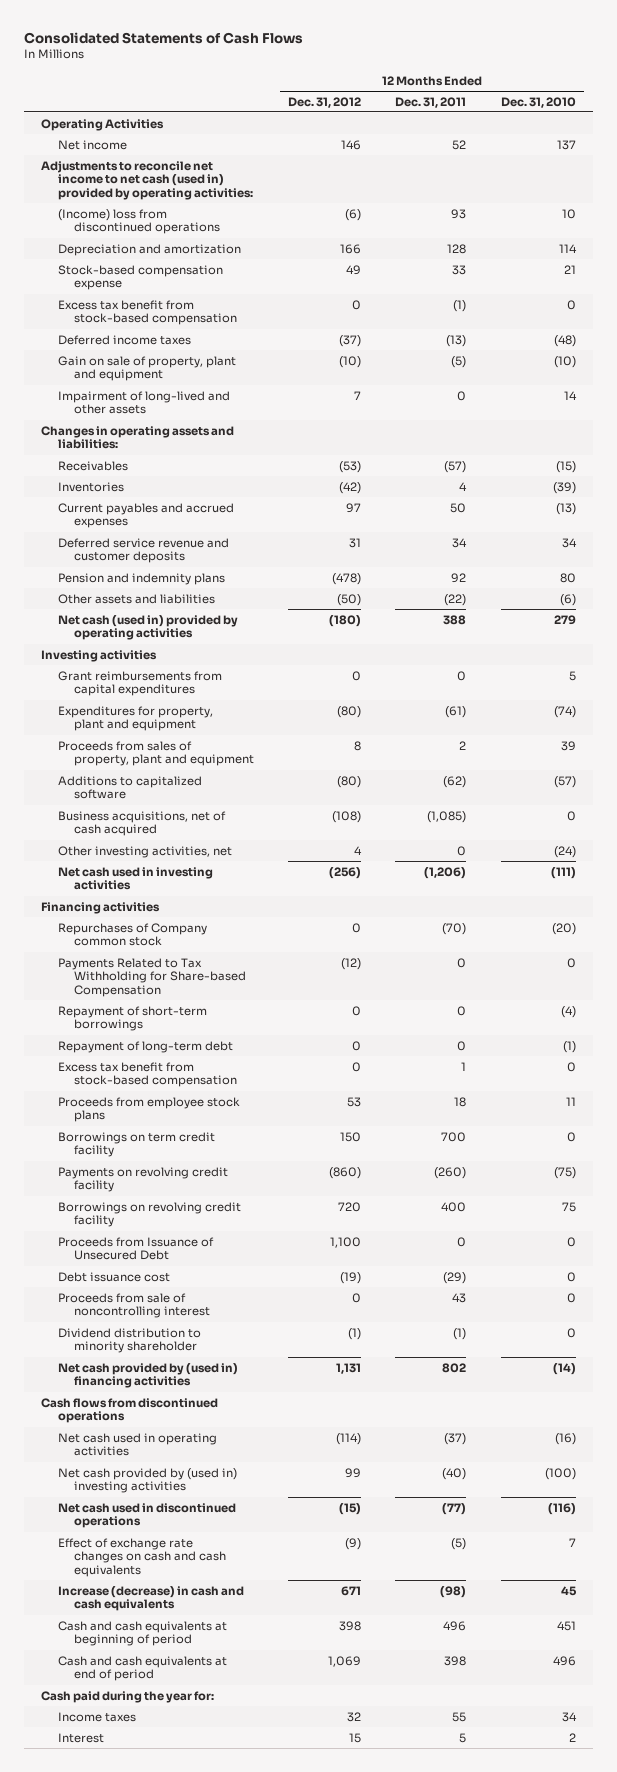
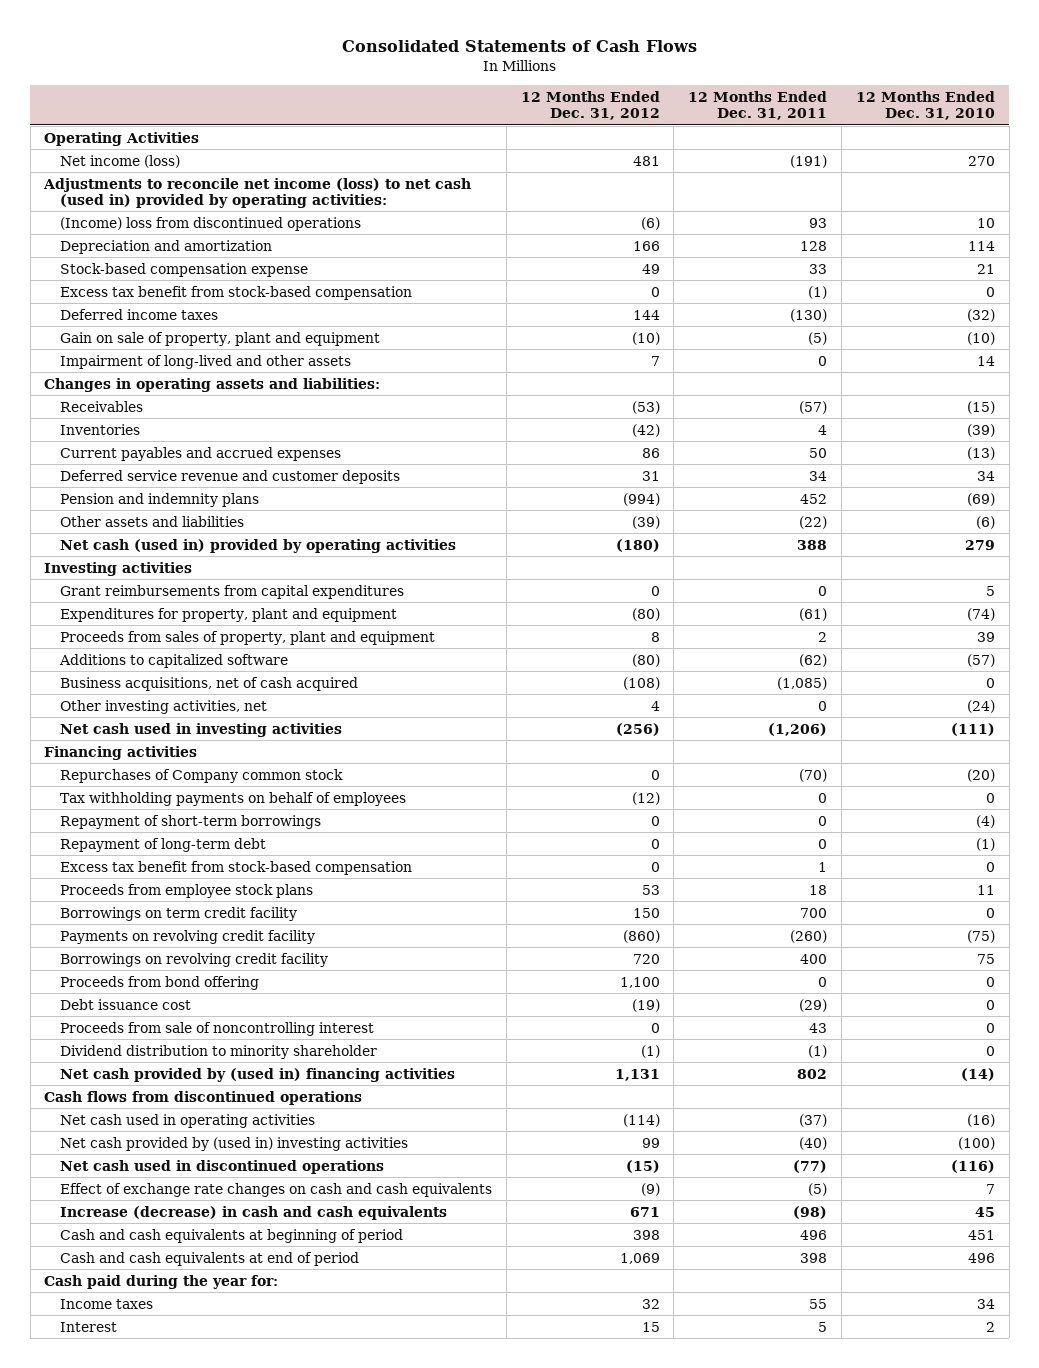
[57,139,127,150] Net income -> [59,154,180,168] Net income (loss)
[341,139,362,150] 146 -> [632,155,660,166] 481
[452,139,467,150] 52 -> [790,154,828,168] (191)
[556,139,576,150] 137 -> [967,155,995,166] 270
[41,160,253,201] Adjustments to reconcile net income to net cash (used in) provided by operating activities: -> [43,177,472,209] Adjustments to reconcile net income (loss) to net cash (used in) provided by operating activities:
[339,334,362,347] (37) -> [632,309,660,320] 144
[446,334,467,347] (13) -> [790,308,828,322] (130)
[553,334,576,347] (48) -> [966,308,995,322] (32)
[346,502,362,513] 97 -> [641,447,660,458] 86
[332,572,362,585] (478) -> [622,492,660,506] (994)
[451,572,467,583] 92 -> [800,493,828,504] 452
[559,572,576,583] 80 -> [966,492,995,506] (69)
[337,593,362,606] (50) -> [631,515,660,529] (39)
[57,957,247,998] Payments Related to Tax Withholding for Share-based Compensation -> [59,791,406,806] Tax withholding payments on behalf of employees
[57,1236,214,1261] Proceeds from Issuance of Unsecured Debt -> [59,975,259,990] Proceeds from bond offering

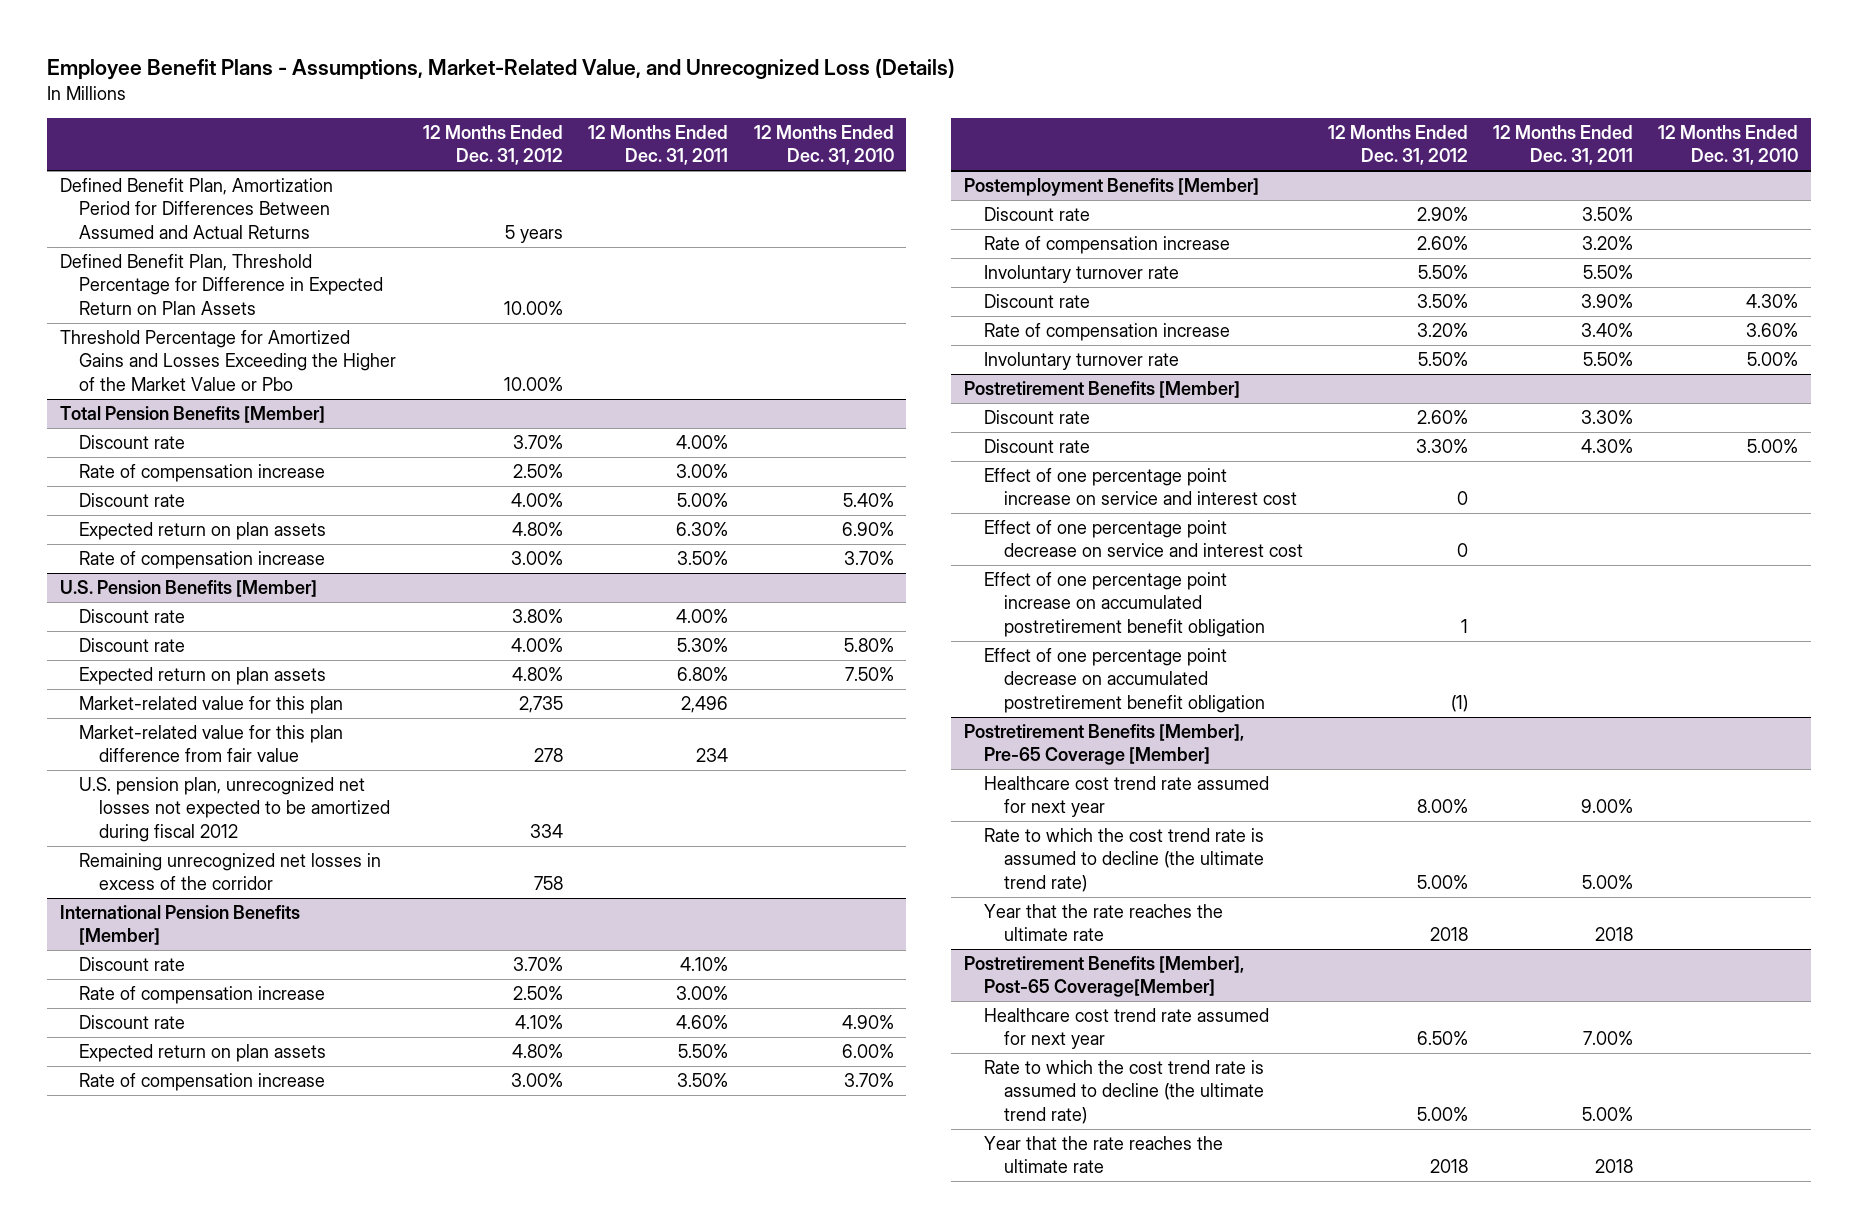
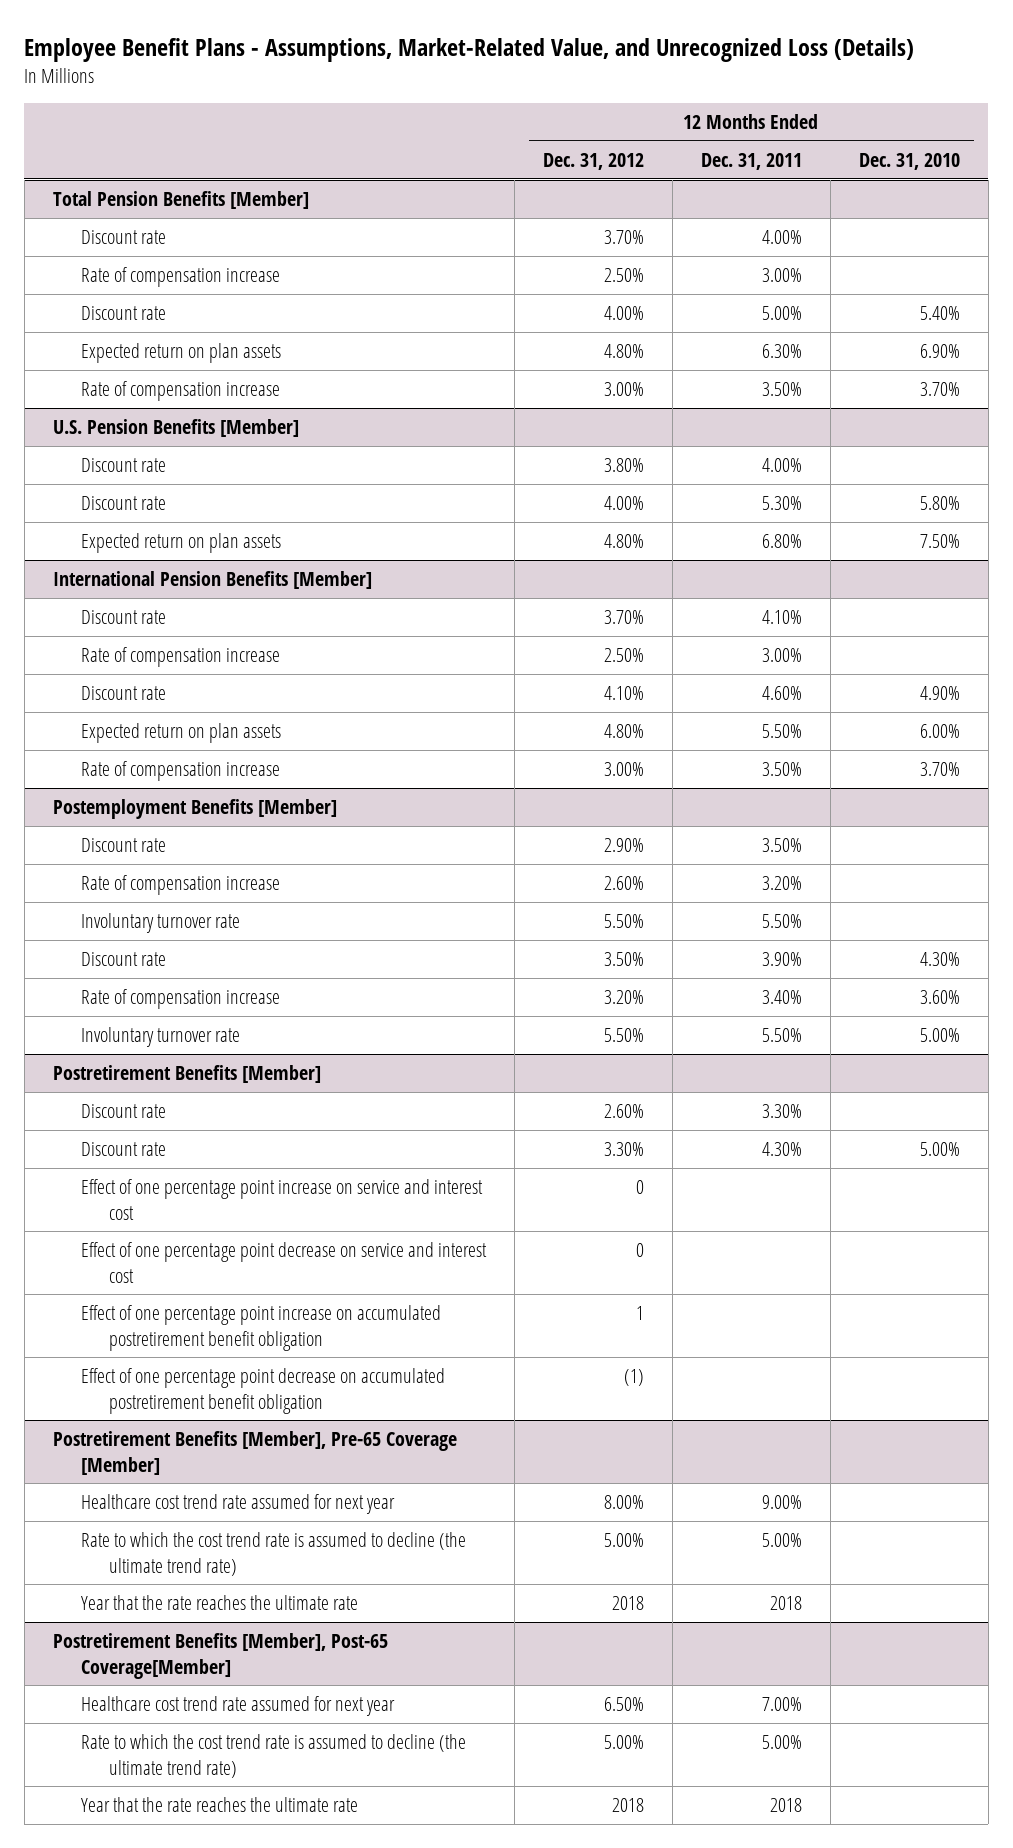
[59,178,333,239] Defined Benefit Plan, Amortization Period for Differences Between Assumed and Actual Returns -> none
[59,254,384,315] Defined Benefit Plan, Threshold Percentage for Difference in Expected Return on Plan Assets -> none
[59,330,397,391] Threshold Percentage for Amortized Gains and Losses Exceeding the Higher of the Market Value or Pbo -> none
[79,696,344,715] Market-related value for this plan -> none
[79,725,344,763] Market-related value for this plan difference from fair value -> none
[79,777,391,842] U.S. pension plan, unrecognized net losses not expected to be amortized during fiscal 2012 -> none
[79,853,382,891] Remaining unrecognized net losses in excess of the corridor -> none

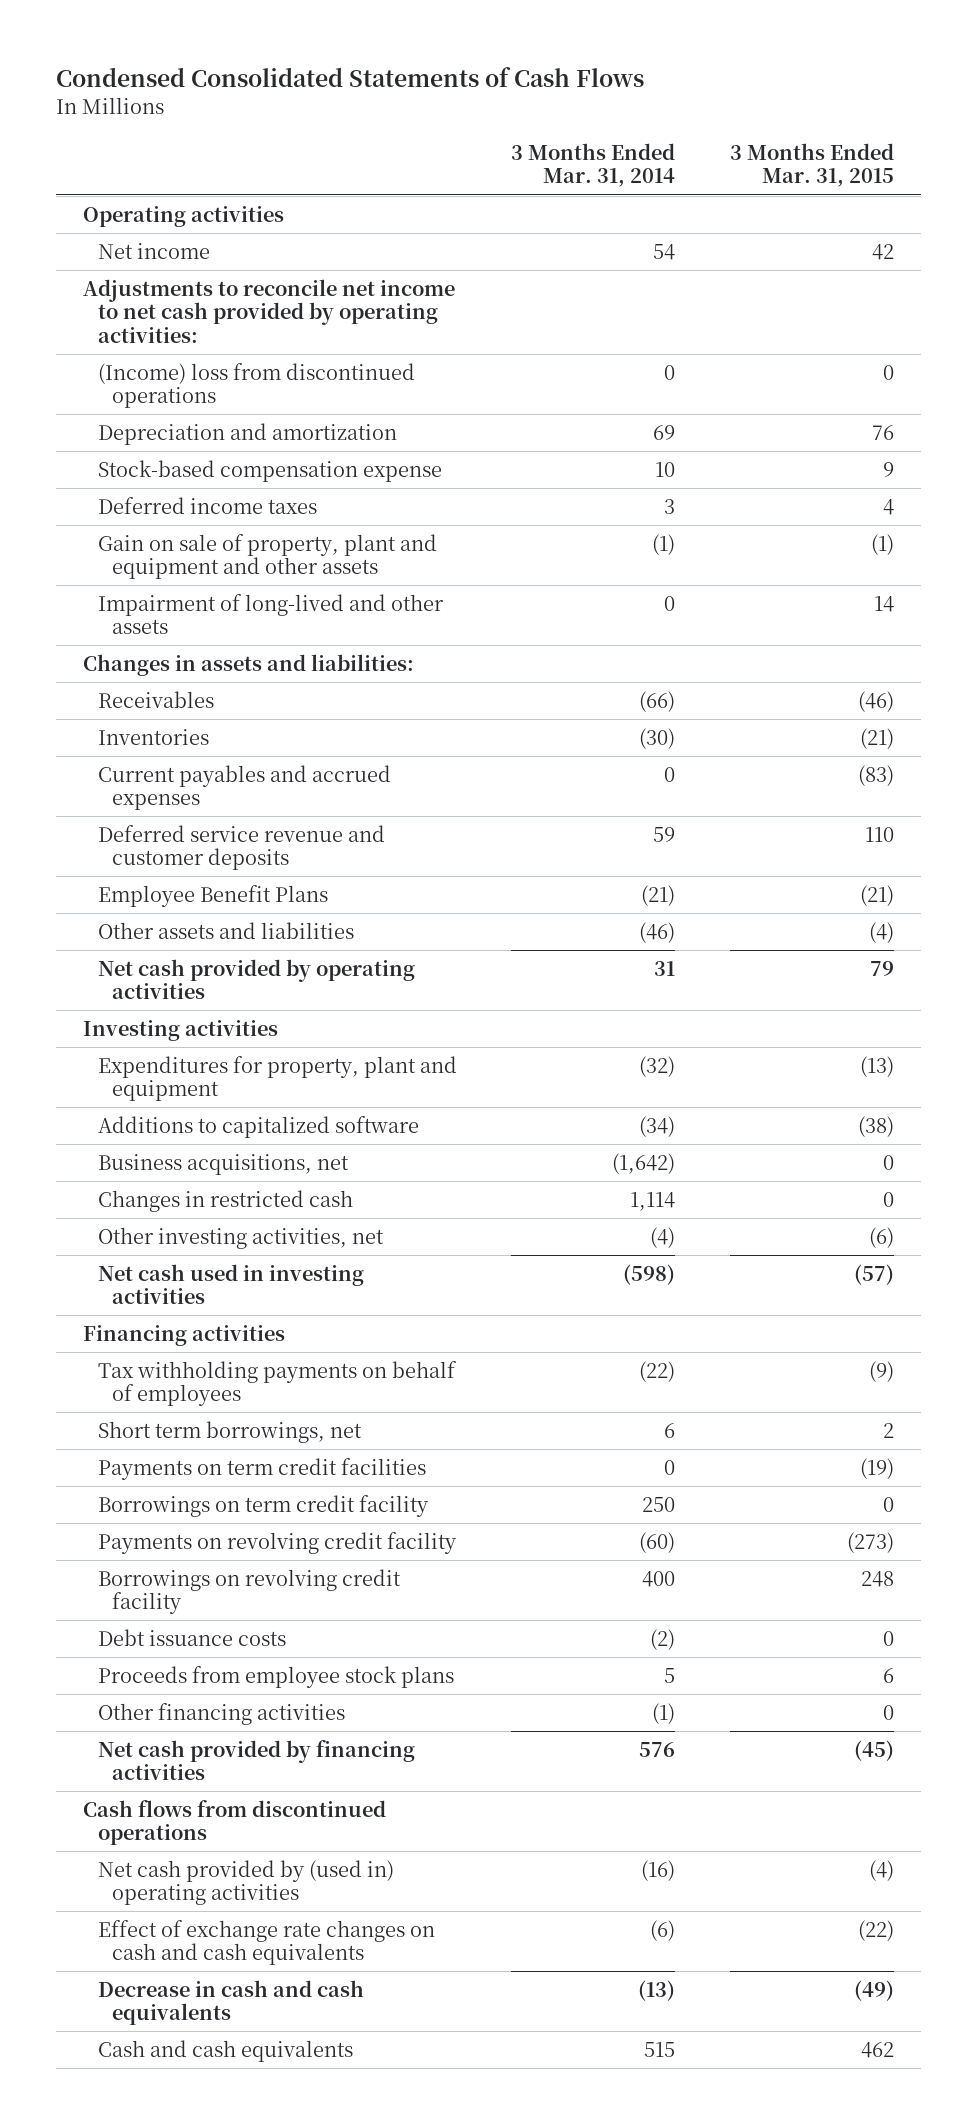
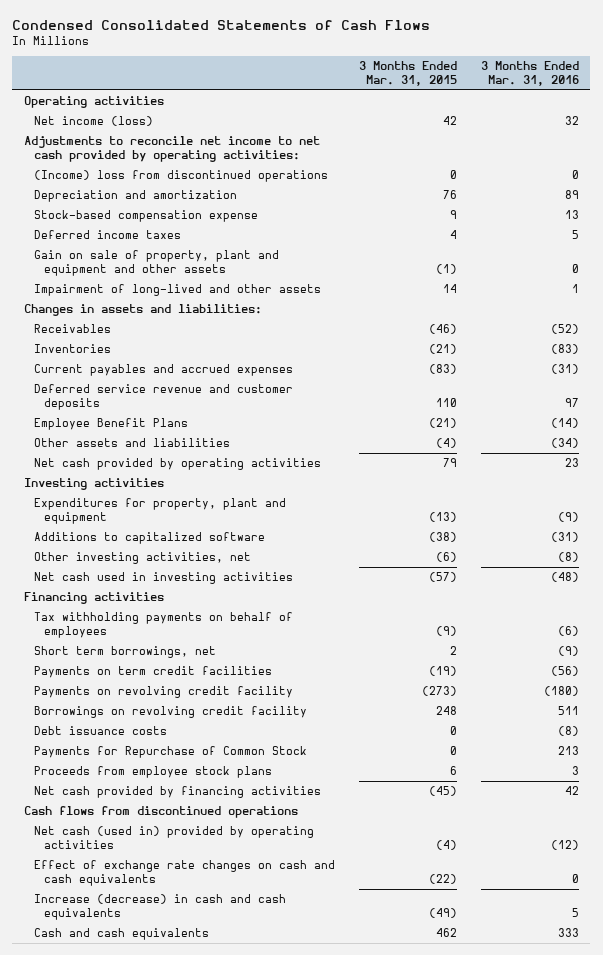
[511,142,676,188] 3 Months Ended Mar. 31, 2014 -> none
none -> [480,61,579,87] 3 Months Ended Mar. 31, 2016
[97,242,210,259] Net income -> [33,116,153,127] Net income (loss)
[97,1153,349,1175] Business acquisitions, net -> none
[97,1189,353,1212] Changes in restricted cash -> none
[97,1494,429,1517] Borrowings on term credit facility -> none
none -> [33,746,307,759] Payments for Repurchase of Common Stock
[97,1702,345,1725] Other financing activities -> none
[97,1859,394,1906] Net cash provided by (used in) operating activities -> [33,826,314,850] Net cash (used in) provided by operating activities
[97,1979,364,2026] Decrease in cash and cash equivalents -> [33,894,286,921] Increase (decrease) in cash and cash equivalents

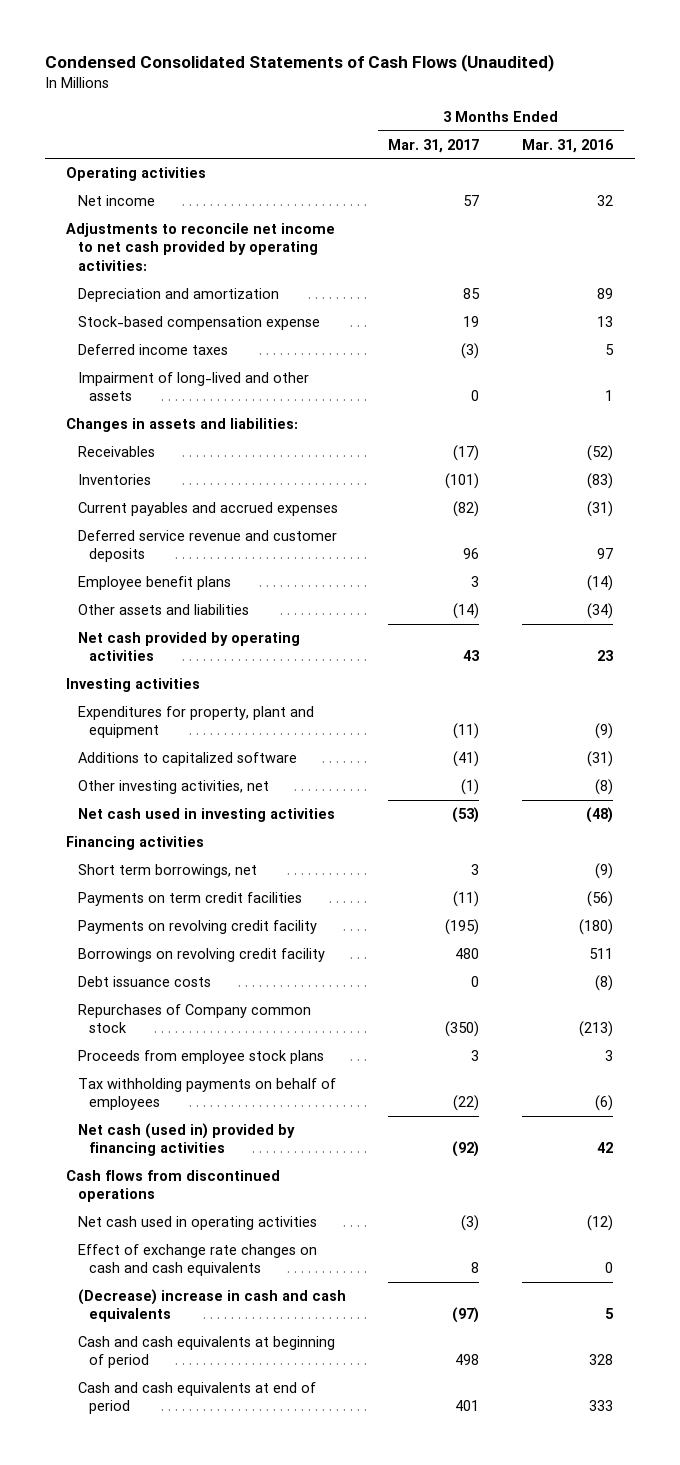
[12,19,431,30] Condensed Consolidated Statements of Cash Flows -> [44,53,554,72] Condensed Consolidated Statements of Cash Flows (Unaudited)
[358,61,457,87] 3 Months Ended Mar. 31, 2015 -> none
none -> [388,138,480,153] Mar. 31, 2017
[33,116,153,127] Net income (loss) -> [77,195,155,207] Net income
[33,170,328,183] (Income) loss from discontinued operations -> none
[33,250,279,277] Gain on sale of property, plant and equipment and other assets -> none
[33,418,188,431] Employee Benefit Plans -> [77,576,231,591] Employee benefit plans
[33,746,307,759] Payments for Repurchase of Common Stock -> [77,1004,311,1034] Repurchases of Company common stock
[557,746,579,756] 213 -> [579,1021,614,1038] (213)
[33,612,293,639] Tax withholding payments on behalf of employees -> [77,1078,336,1111] Tax withholding payments on behalf of employees
[33,786,321,799] Net cash provided by financing activities -> [77,1123,295,1157] Net cash (used in) provided by financing activities
[33,826,314,850] Net cash (used in) provided by operating activities -> [77,1216,317,1231] Net cash used in operating activities
[33,894,286,921] Increase (decrease) in cash and cash equivalents -> [77,1289,346,1323] (Decrease) increase in cash and cash equivalents
[33,928,209,941] Cash and cash equivalents -> [77,1336,335,1369] Cash and cash equivalents at beginning of period
[557,928,579,938] 333 -> [589,1354,614,1366] 328
none -> [77,1382,316,1415] Cash and cash equivalents at end of period

